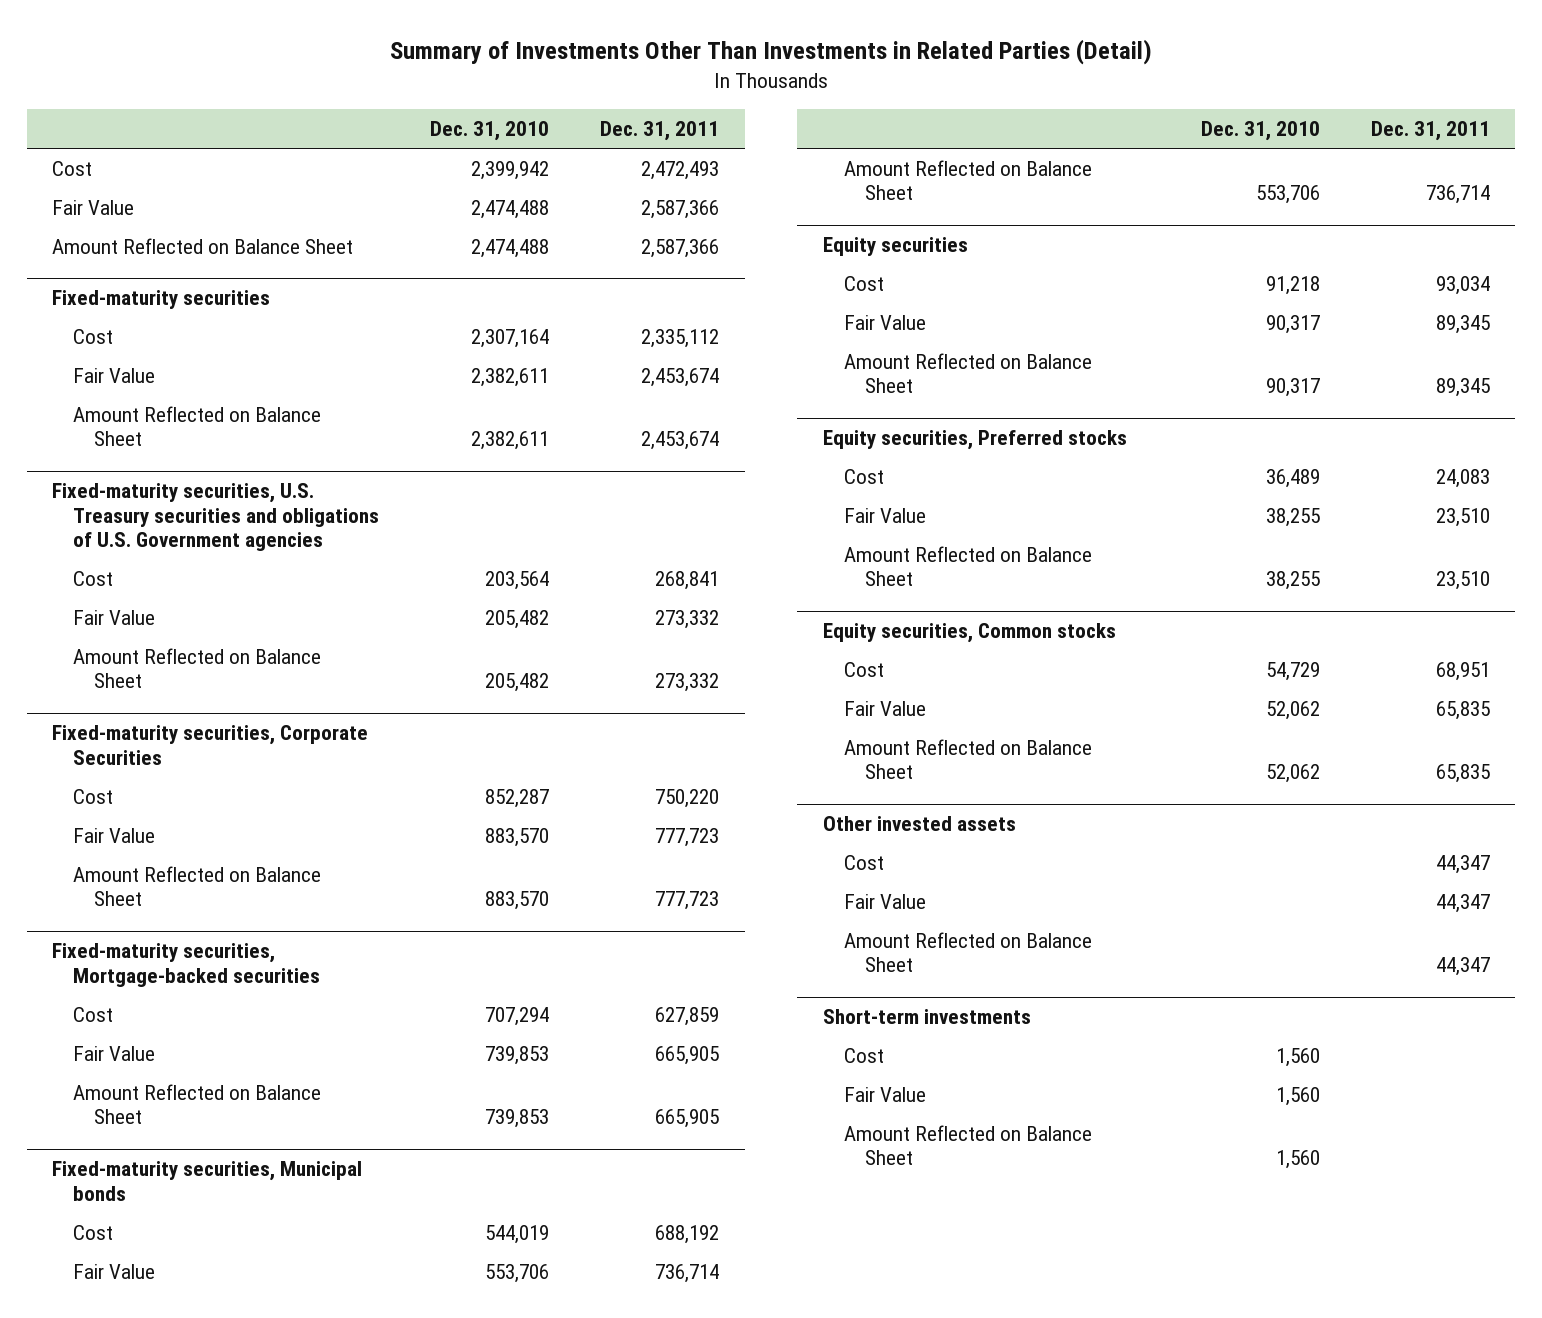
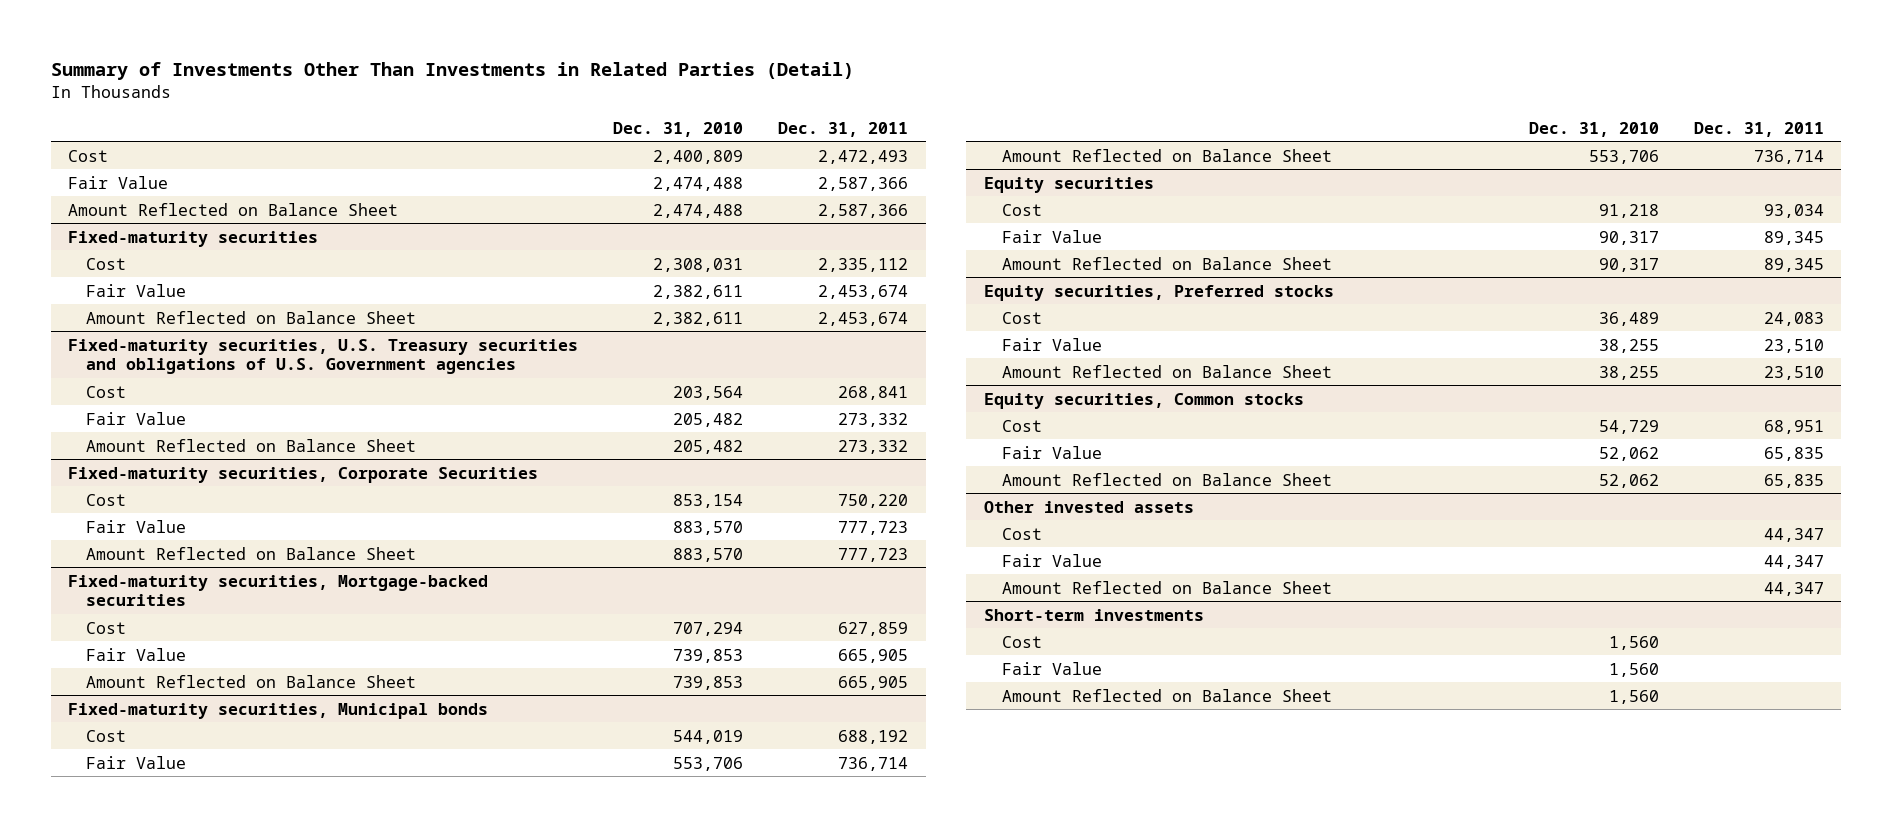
[471,161,550,181] 2,399,942 -> [653,149,744,164] 2,400,809
[471,329,550,349] 2,307,164 -> [653,257,744,272] 2,308,031
[485,789,550,809] 852,287 -> [673,493,744,508] 853,154

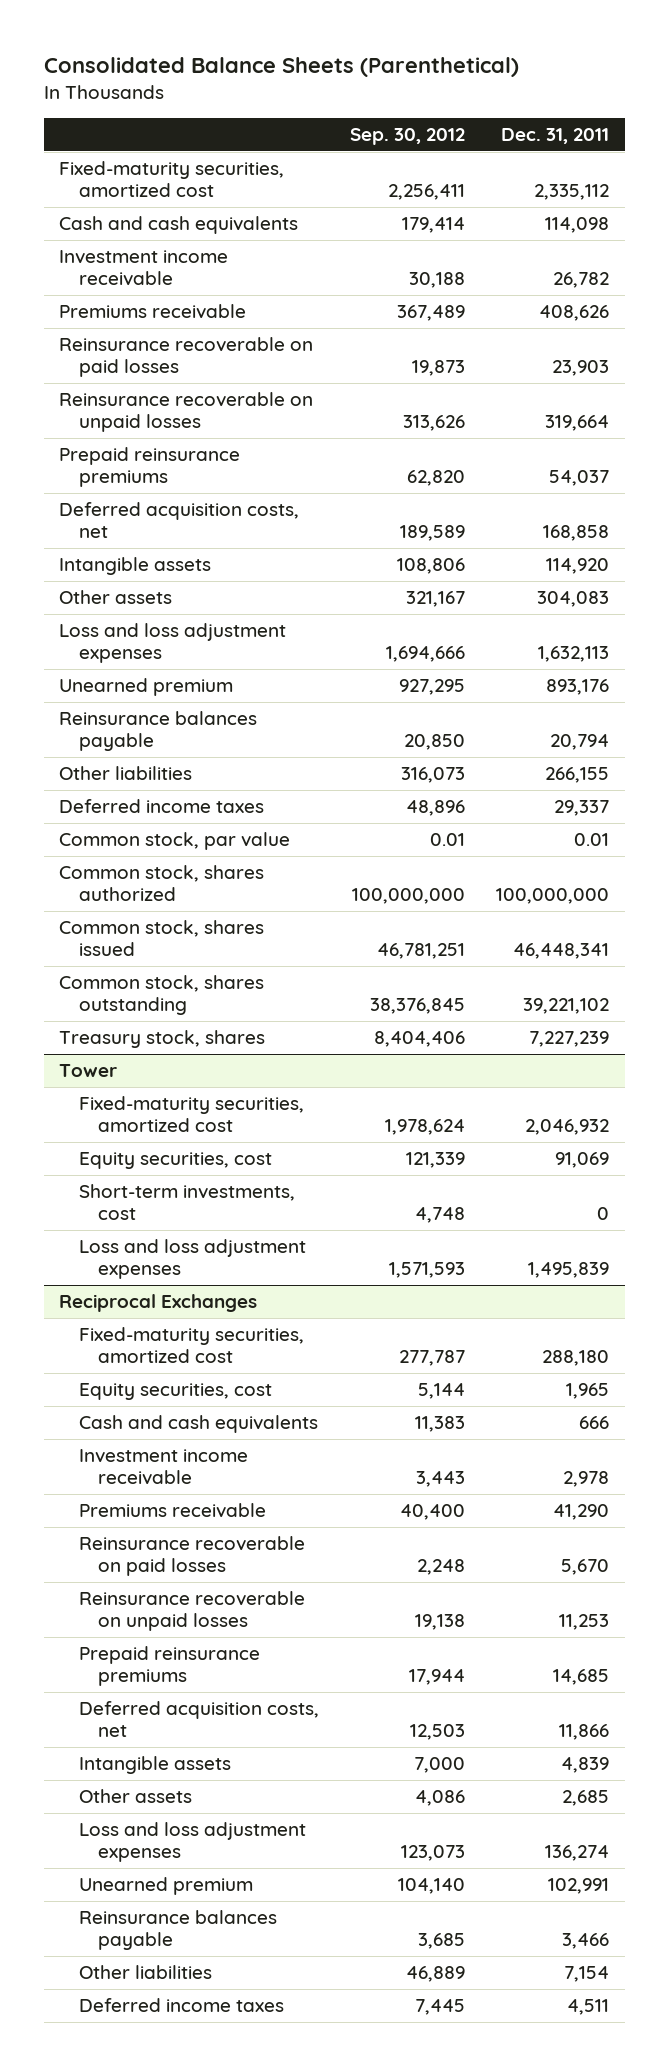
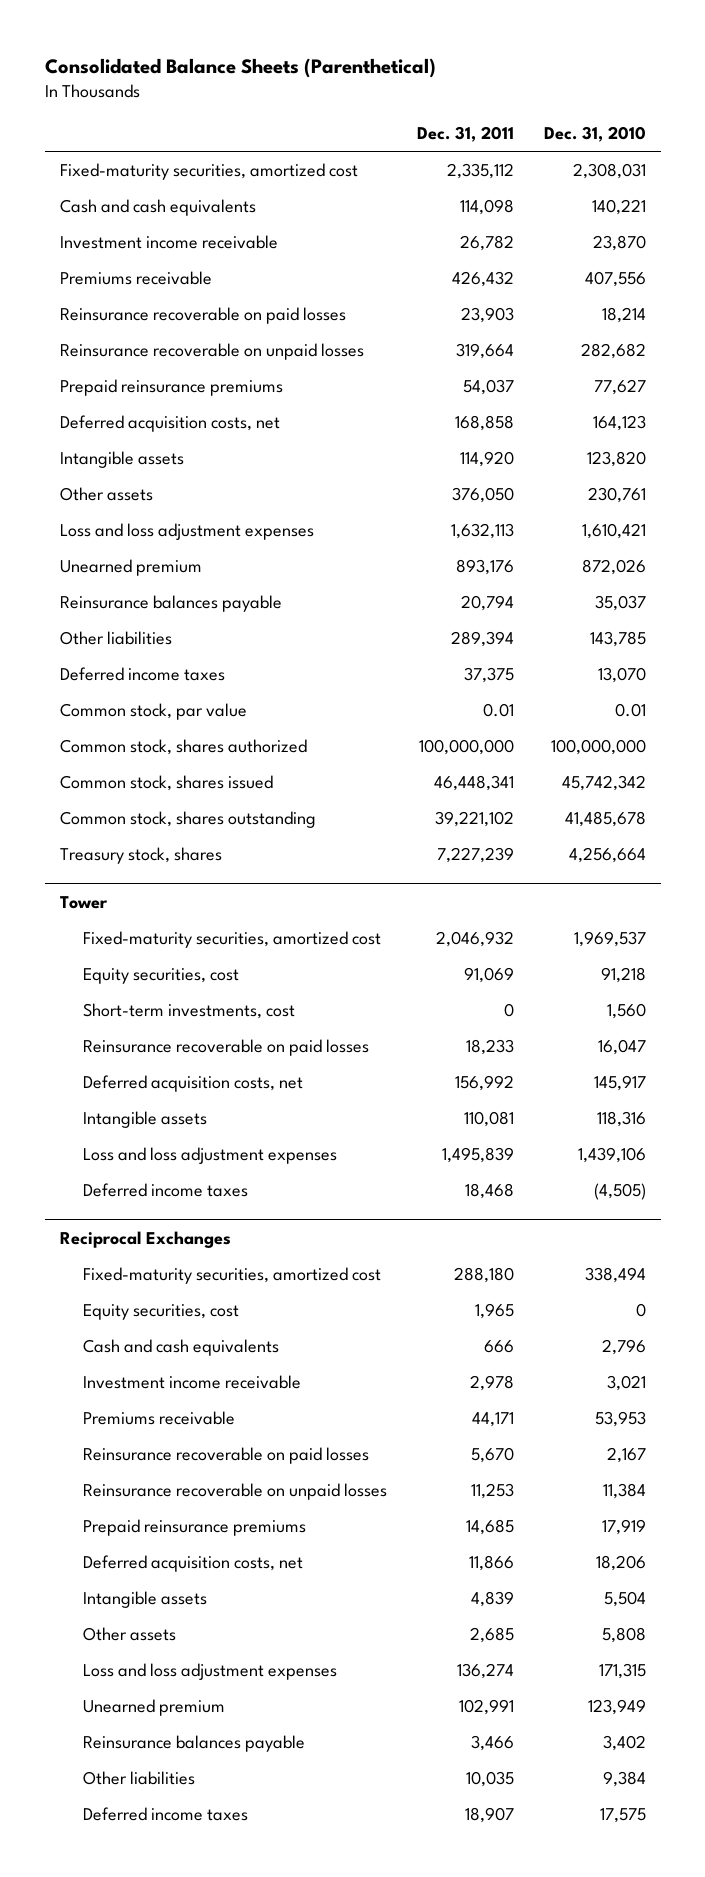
[349,127,465,145] Sep. 30, 2012 -> none
none -> [543,125,646,142] Dec. 31, 2010
[539,305,610,322] 408,626 -> [451,271,514,288] 426,432
[537,591,610,608] 304,083 -> [451,487,514,504] 376,050
[545,767,610,784] 266,155 -> [450,631,514,648] 289,394
[554,800,610,817] 29,337 -> [463,667,514,684] 37,375
none -> [83,1039,370,1057] Reinsurance recoverable on paid losses
none -> [83,1075,304,1093] Deferred acquisition costs, net
none -> [83,1111,208,1129] Intangible assets
none -> [83,1183,249,1198] Deferred income taxes
[553,1504,610,1521] 41,290 -> [471,1412,514,1428] 44,171
[564,1966,610,1983] 7,154 -> [465,1771,514,1788] 10,035
[567,1999,610,2016] 4,511 -> [464,1807,514,1824] 18,907

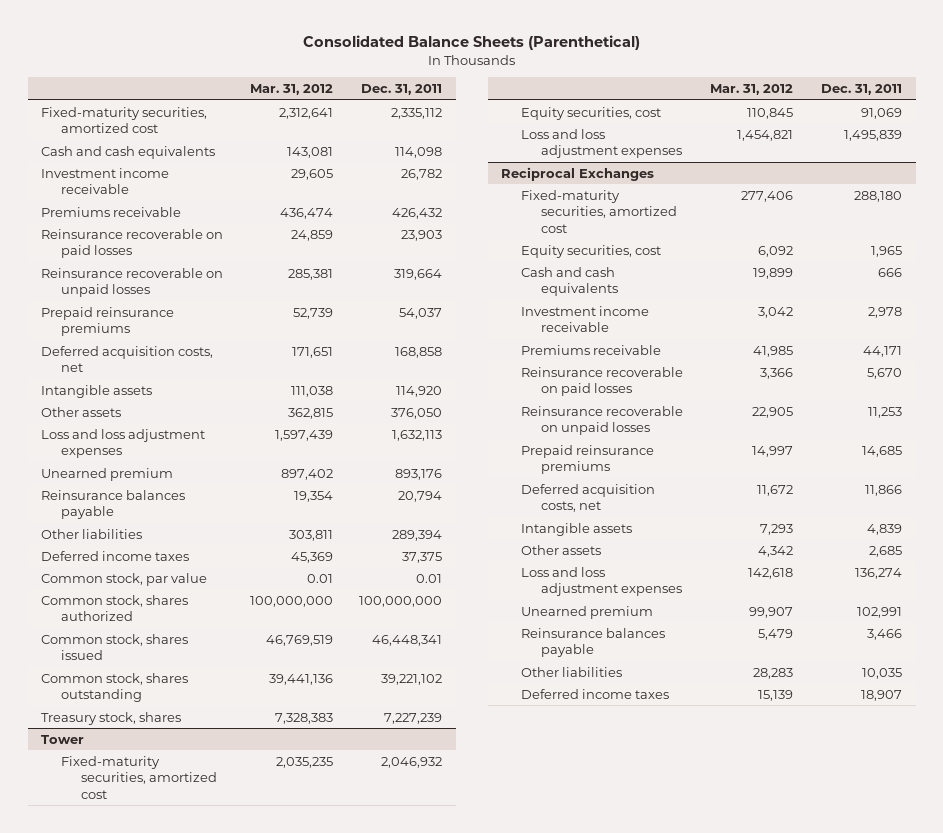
[543,125,646,142] Dec. 31, 2010 -> none
none -> [249,83,333,95] Mar. 31, 2012
[83,1003,296,1020] Short-term investments, cost -> none
[83,1039,370,1057] Reinsurance recoverable on paid losses -> none
[83,1075,304,1093] Deferred acquisition costs, net -> none
[83,1111,208,1129] Intangible assets -> none
[83,1183,249,1198] Deferred income taxes -> none

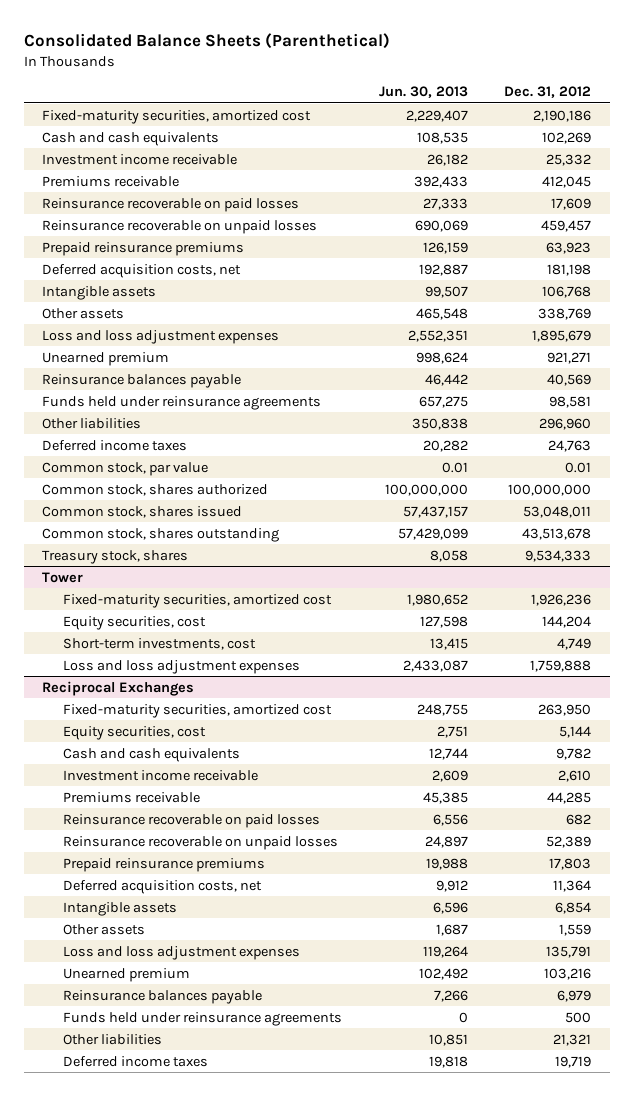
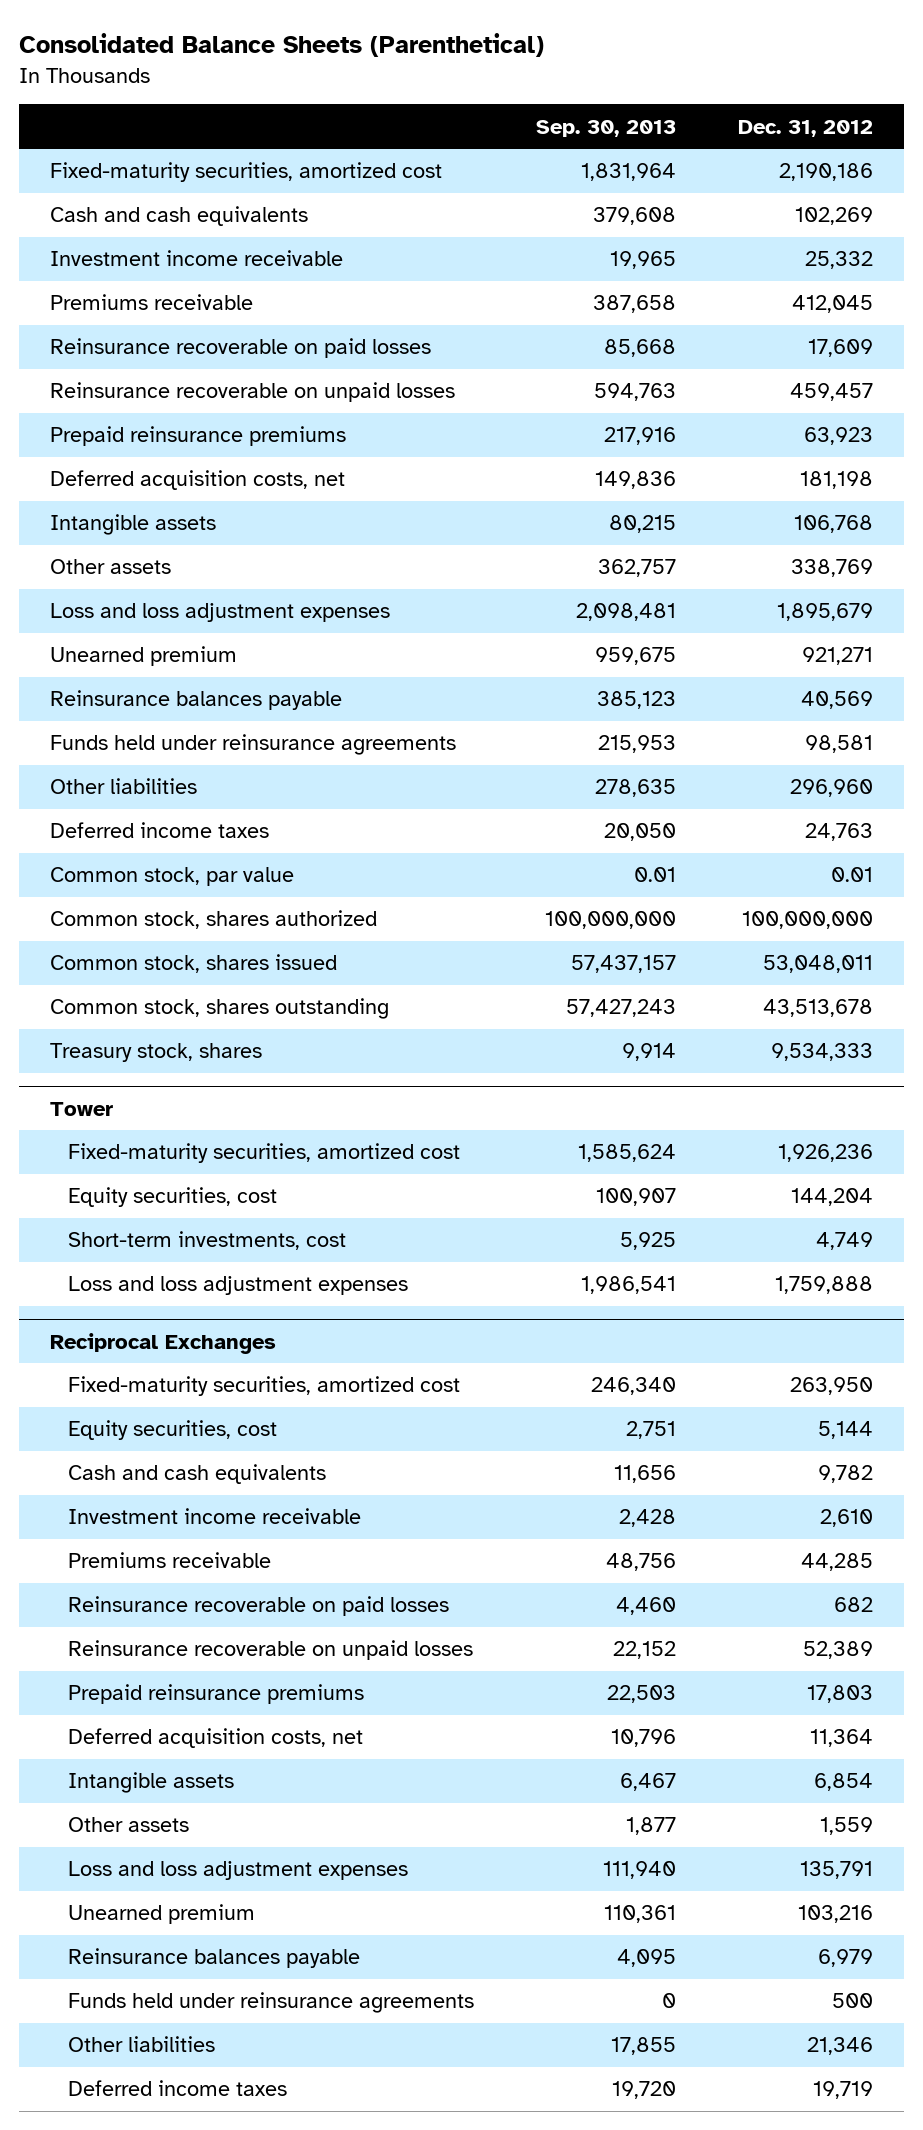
[378,86,468,99] Jun. 30, 2013 -> none
none -> [535,119,676,137] Sep. 30, 2013
[553,1033,592,1046] 21,321 -> [806,2037,873,2056] 21,346

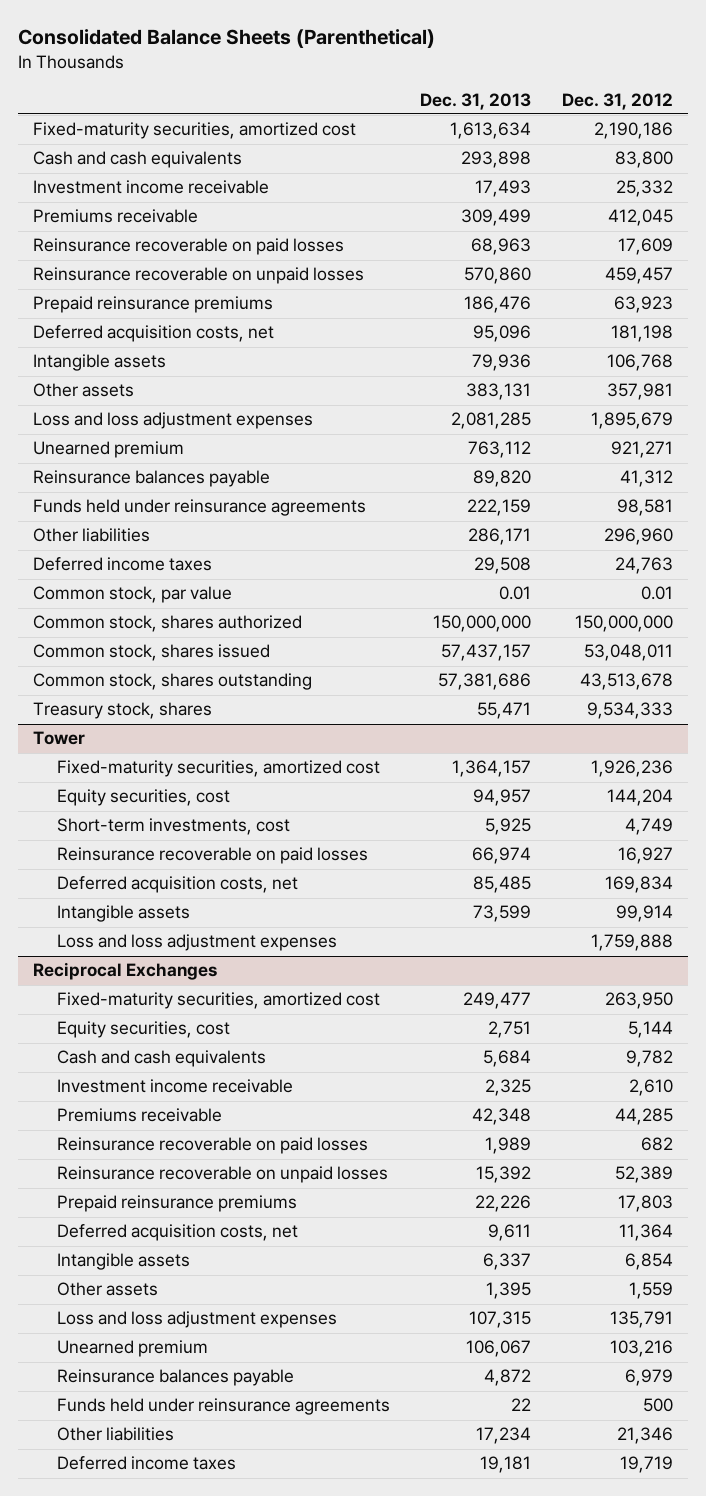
[535,119,676,137] Sep. 30, 2013 -> none
none -> [420,92,532,110] Dec. 31, 2013
[794,207,873,226] 102,269 -> [614,151,673,169] 83,800
[790,559,873,578] 338,769 -> [606,383,673,401] 357,981
[800,691,873,710] 40,569 -> [619,470,673,488] 41,312
[741,911,873,930] 100,000,000 -> [574,615,673,633] 150,000,000
none -> [56,847,368,865] Reinsurance recoverable on paid losses
none -> [56,876,298,894] Deferred acquisition costs, net
none -> [56,905,190,923] Intangible assets

